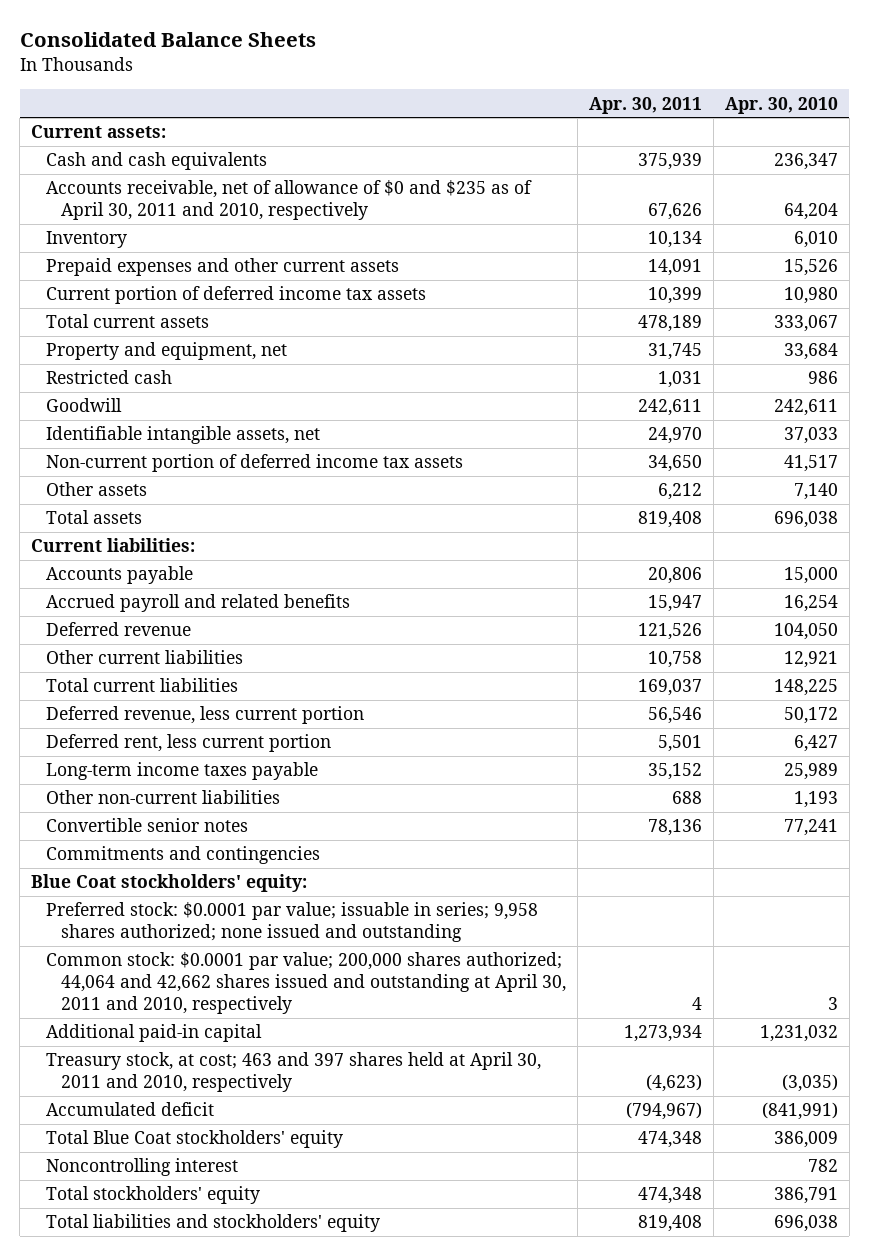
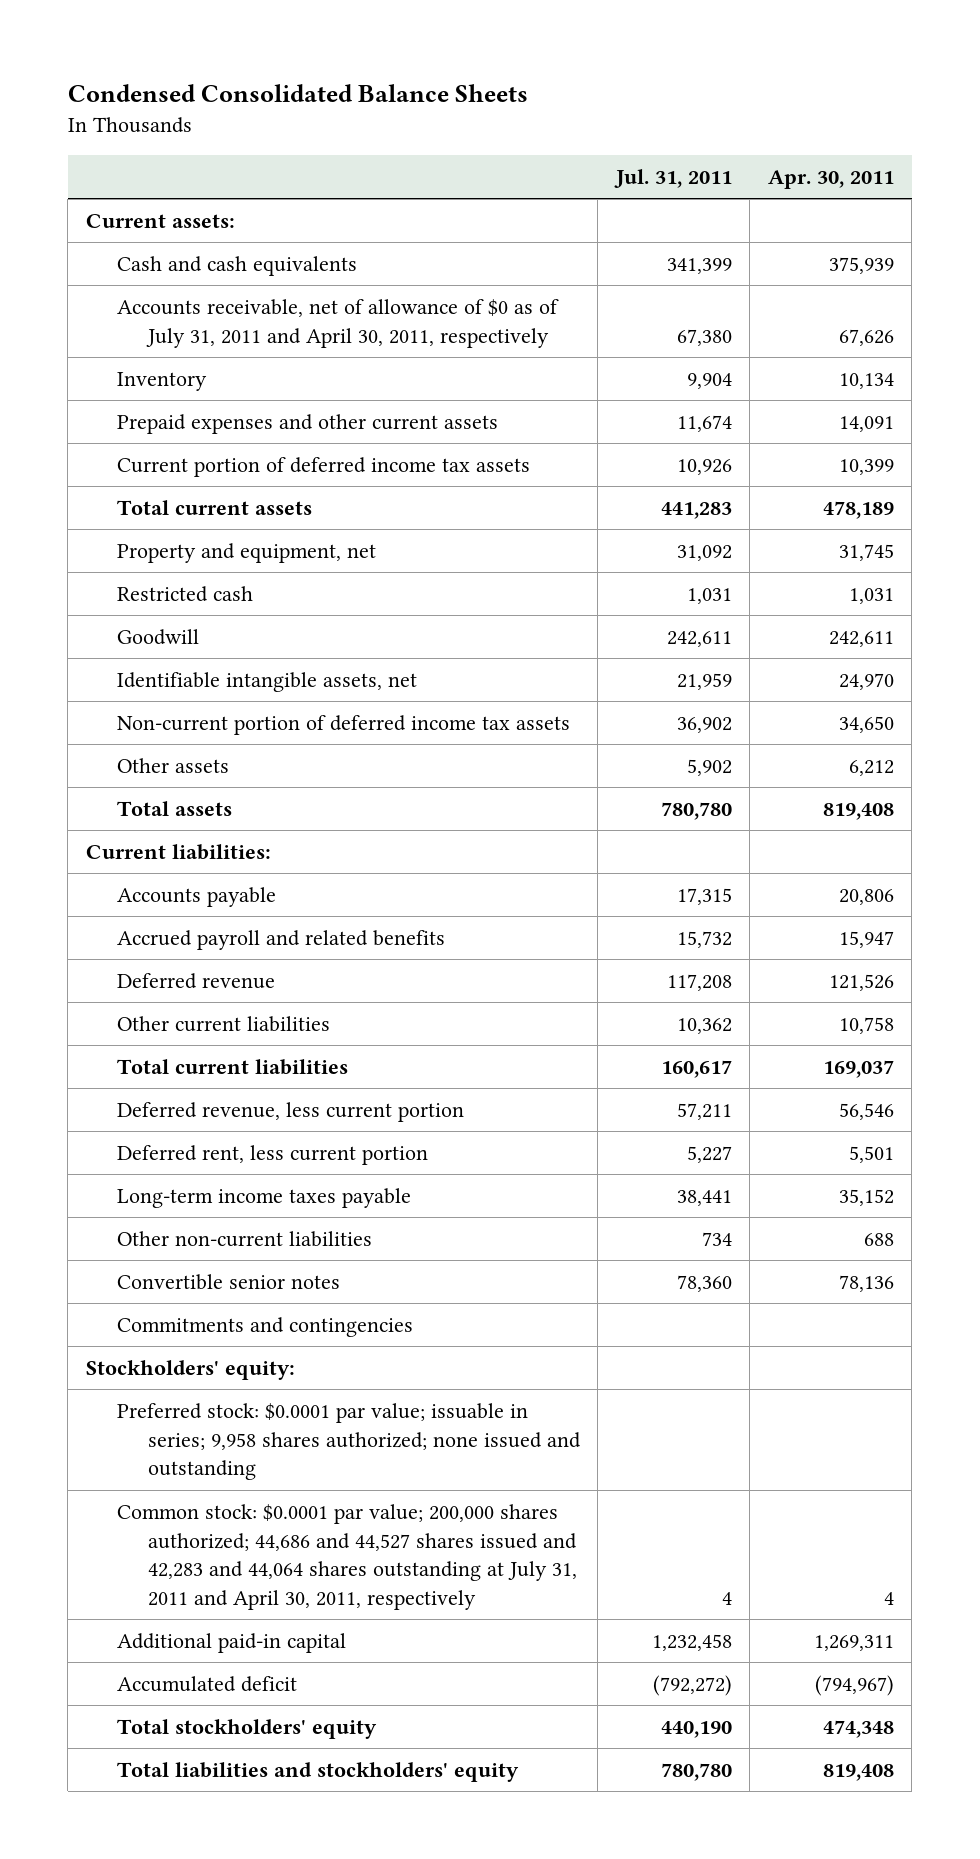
[19,32,316,48] Consolidated Balance Sheets -> [67,84,528,103] Condensed Consolidated Balance Sheets
[724,96,838,114] Apr. 30, 2010 -> none
none -> [613,168,732,188] Jul. 31, 2011
[46,180,533,221] Accounts receivable, net of allowance of $0 and $235 as of April 30, 2011 and 2010, respectively -> [116,298,559,348] Accounts receivable, net of allowance of $0 as of July 31, 2011 and April 30, 2011, respectively
[31,874,308,893] Blue Coat stockholders' equity: -> [85,1359,295,1380] Stockholders' equity:
[46,1052,542,1093] Treasury stock, at cost; 463 and 397 shares held at April 30, 2011 and 2010, respectively -> none
[46,952,567,1014] Common stock: $0.0001 par value; 200,000 shares authorized; 44,064 and 42,662 shares issued and outstanding at April 30, 2011 and 2010, respectively -> [116,1503,577,1610] Common stock: $0.0001 par value; 200,000 shares authorized; 44,686 and 44,527 shares issued and 42,283 and 44,064 shares outstanding at July 31, 2011 and April 30, 2011, respectively
[623,1025,702,1043] 1,273,934 -> [813,1634,894,1651] 1,269,311
[46,1130,344,1149] Total Blue Coat stockholders' equity -> none
[46,1158,239,1177] Noncontrolling interest -> none

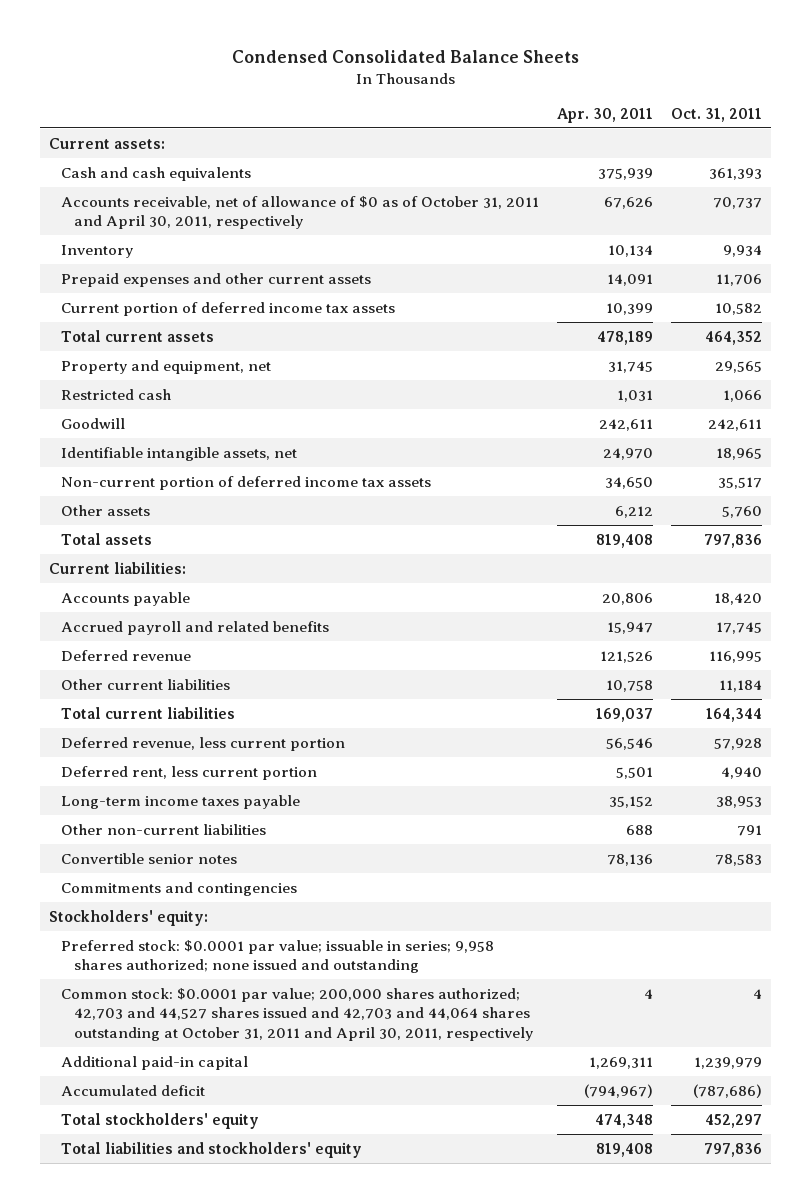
[613,168,732,188] Jul. 31, 2011 -> none
none -> [671,107,763,122] Oct. 31, 2011
[116,298,559,348] Accounts receivable, net of allowance of $0 as of July 31, 2011 and April 30, 2011, respectively -> [61,195,540,230] Accounts receivable, net of allowance of $0 as of October 31, 2011 and April 30, 2011, respectively
[116,1503,577,1610] Common stock: $0.0001 par value; 200,000 shares authorized; 44,686 and 44,527 shares issued and 42,283 and 44,064 shares outstanding at July 31, 2011 and April 30, 2011, respectively -> [61,987,533,1041] Common stock: $0.0001 par value; 200,000 shares authorized; 42,703 and 44,527 shares issued and 42,703 and 44,064 shares outstanding at October 31, 2011 and April 30, 2011, respectively

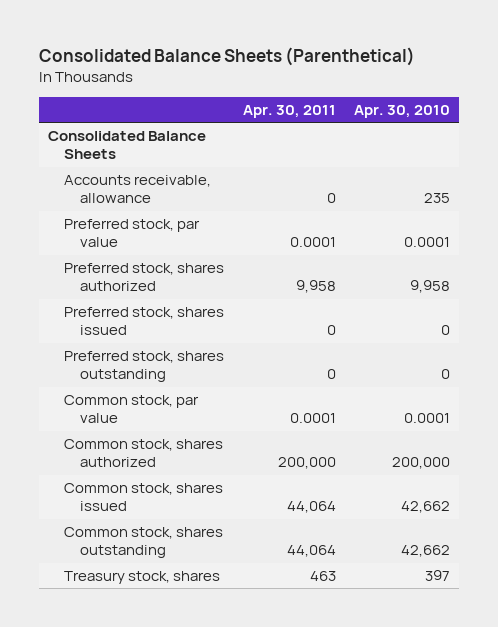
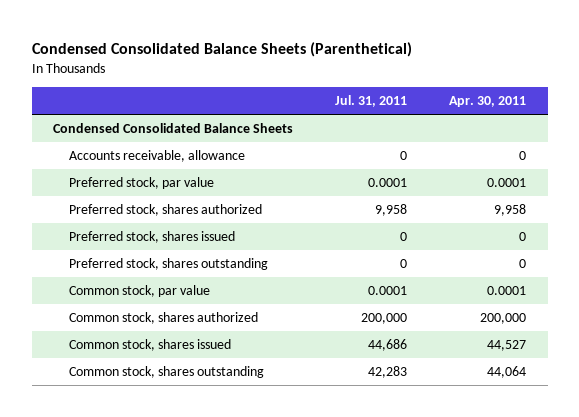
[39,47,416,67] Consolidated Balance Sheets (Parenthetical) -> [31,41,412,57] Condensed Consolidated Balance Sheets (Parenthetical)
[353,105,450,119] Apr. 30, 2010 -> none
none -> [335,94,408,107] Jul. 31, 2011
[48,131,207,160] Consolidated Balance Sheets -> [52,123,293,134] Condensed Consolidated Balance Sheets
[286,501,336,514] 44,064 -> [487,340,527,352] 44,527
[64,571,221,585] Treasury stock, shares -> none

